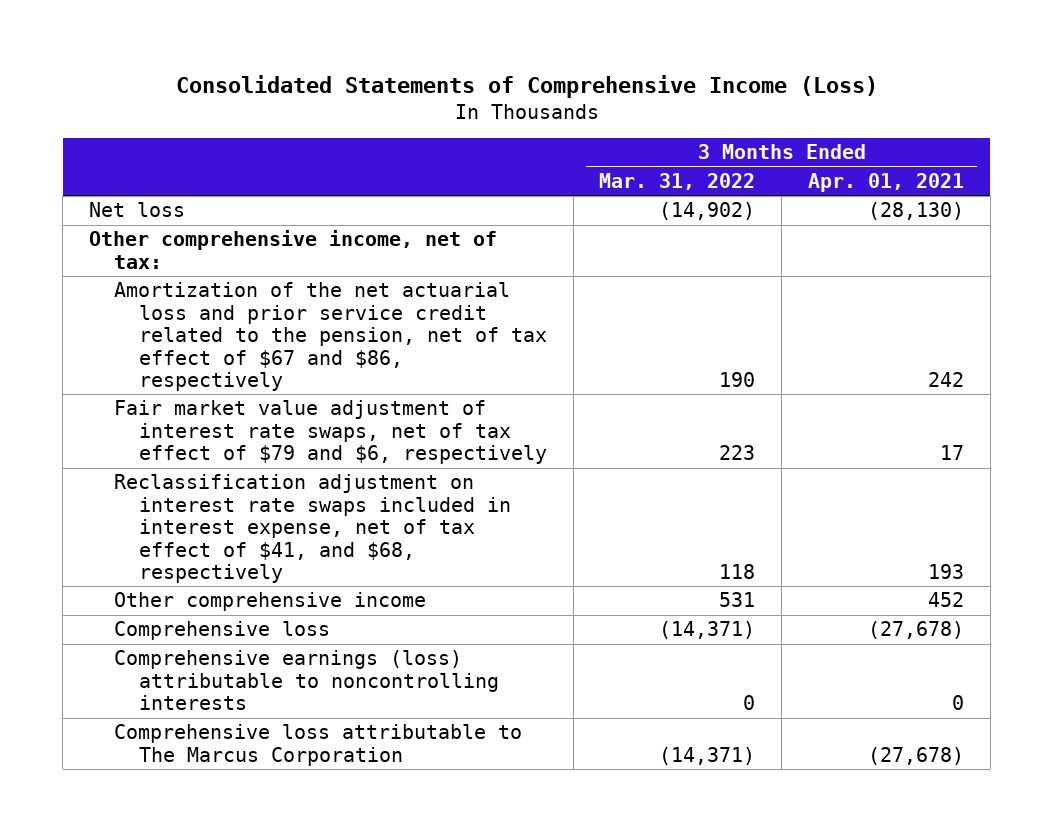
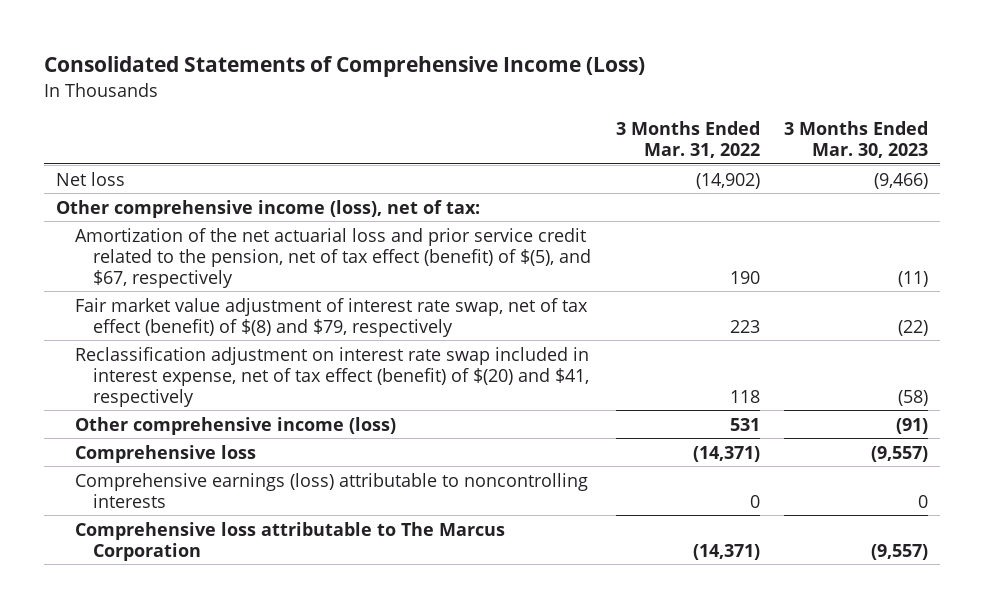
[808,173,965,193] Apr. 01, 2021 -> none
none -> [784,121,929,159] 3 Months Ended Mar. 30, 2023
[89,230,498,269] Other comprehensive income, net of tax: -> [56,199,481,218] Other comprehensive income (loss), net of tax:
[113,282,547,392] Amortization of the net actuarial loss and prior service credit related to the pension, net of tax effect of $67 and $86, respectively -> [74,227,591,288] Amortization of the net actuarial loss and prior service credit related to the pension, net of tax effect (benefit) of $(5), and $67, respectively
[113,400,547,465] Fair market value adjustment of interest rate swaps, net of tax effect of $79 and $6, respectively -> [74,297,588,337] Fair market value adjustment of interest rate swap, net of tax effect (benefit) of $(8) and $79, respectively
[113,474,511,584] Reclassification adjustment on interest rate swaps included in interest expense, net of tax effect of $41, and $68, respectively -> [74,346,589,407] Reclassification adjustment on interest rate swap included in interest expense, net of tax effect (benefit) of $(20) and $41, respectively
[113,592,426,612] Other comprehensive income -> [74,416,396,435] Other comprehensive income (loss)

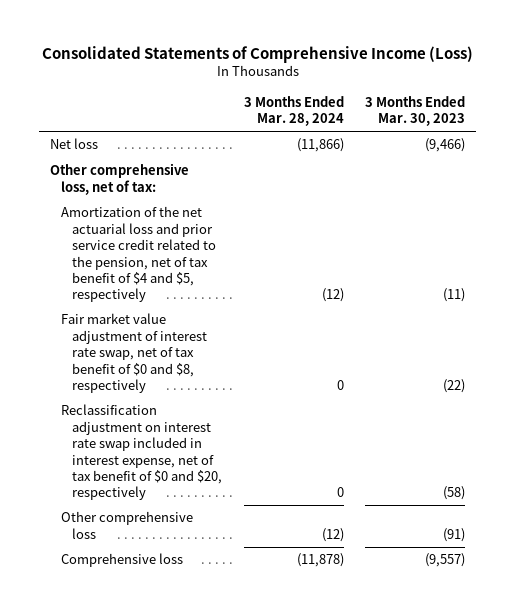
[615,121,760,159] 3 Months Ended Mar. 31, 2022 -> none
none -> [243,95,344,127] 3 Months Ended Mar. 28, 2024
[56,199,481,218] Other comprehensive income (loss), net of tax: -> [49,163,189,195] Other comprehensive loss, net of tax:
[74,227,591,288] Amortization of the net actuarial loss and prior service credit related to the pension, net of tax effect (benefit) of $(5), and $67, respectively -> [61,206,217,303] Amortization of the net actuarial loss and prior service credit related to the pension, net of tax benefit of $4 and $5, respectively
[74,297,588,337] Fair market value adjustment of interest rate swap, net of tax effect (benefit) of $(8) and $79, respectively -> [61,313,208,394] Fair market value adjustment of interest rate swap, net of tax benefit of $0 and $8, respectively
[74,346,589,407] Reclassification adjustment on interest rate swap included in interest expense, net of tax effect (benefit) of $(20) and $41, respectively -> [61,404,223,501] Reclassification adjustment on interest rate swap included in interest expense, net of tax benefit of $0 and $20, respectively
[74,416,396,435] Other comprehensive income (loss) -> [61,511,194,539] Other comprehensive loss
[74,472,588,508] Comprehensive earnings (loss) attributable to noncontrolling interests -> none
[74,521,505,561] Comprehensive loss attributable to The Marcus Corporation -> none

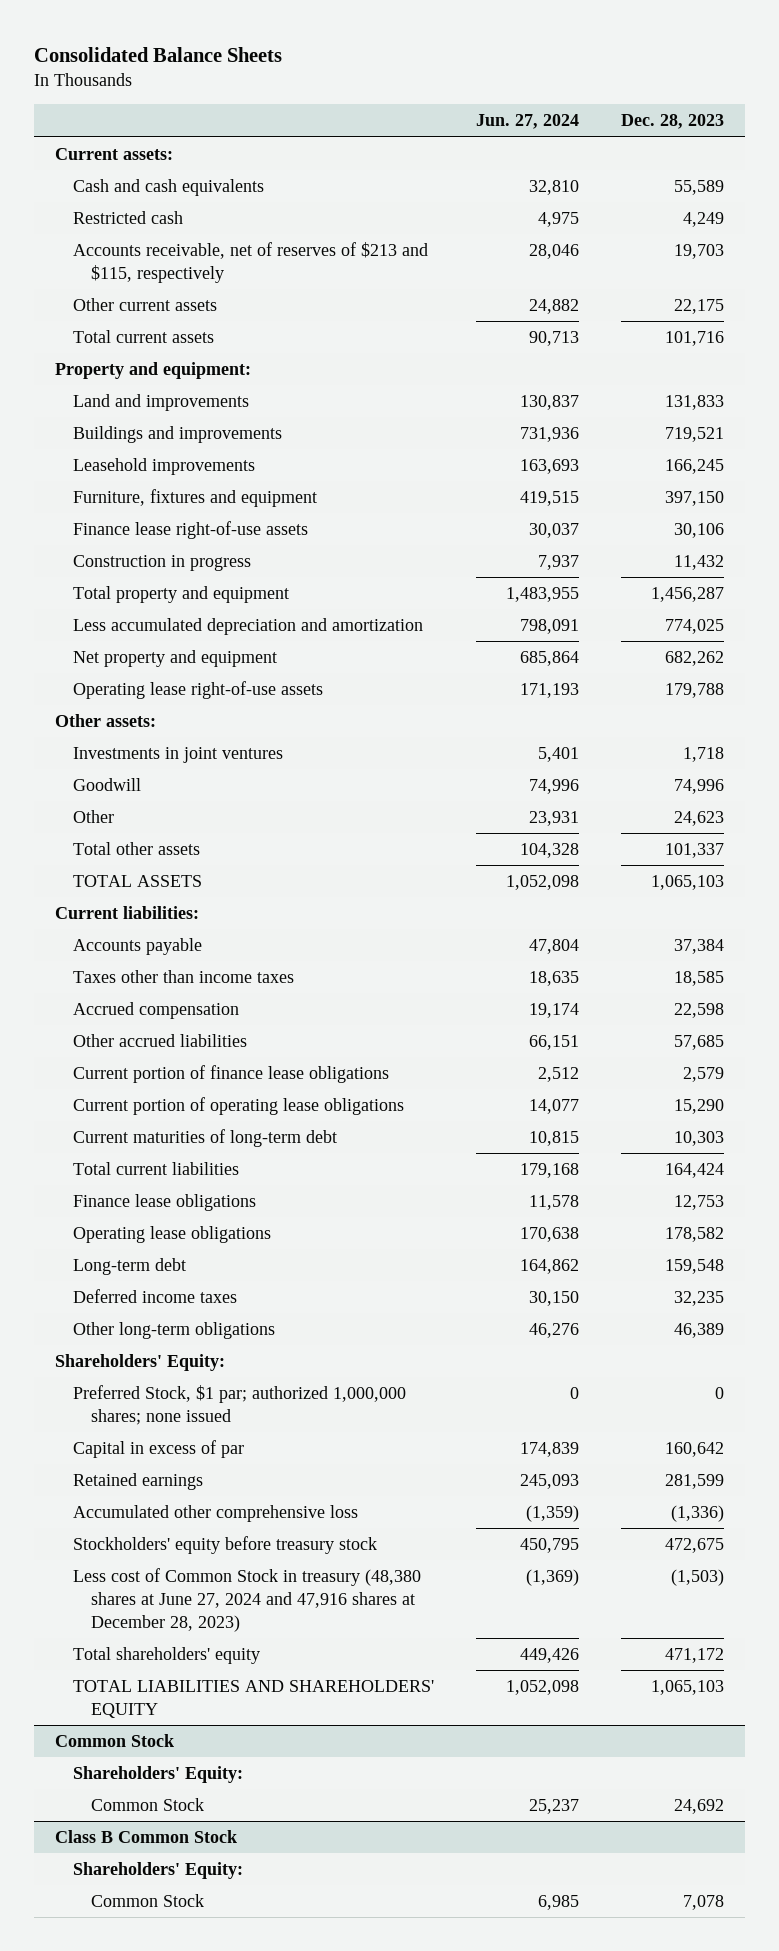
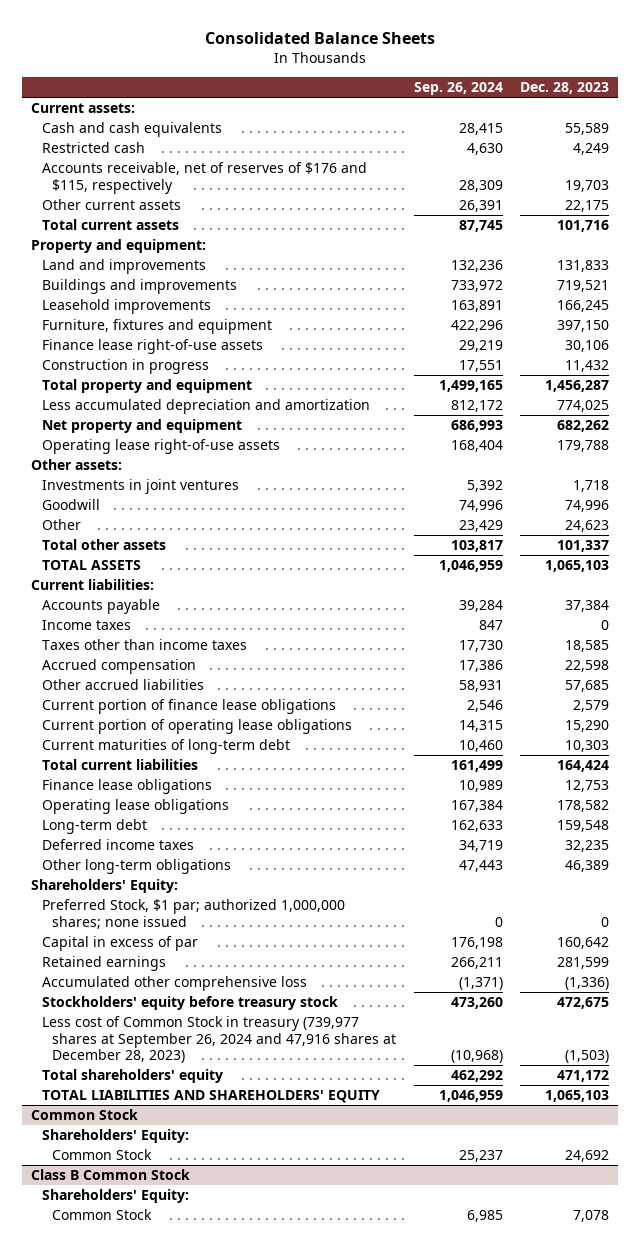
[475,114,579,130] Jun. 27, 2024 -> none
none -> [413,82,503,96] Sep. 26, 2024
[72,242,428,283] Accounts receivable, net of reserves of $213 and $115, respectively -> [41,162,367,194] Accounts receivable, net of reserves of $176 and $115, respectively
none -> [41,620,131,631] Income taxes
[72,1568,421,1632] Less cost of Common Stock in treasury (48,380 shares at June 27, 2024 and 47,916 shares at December 28, 2023) -> [41,1016,397,1064] Less cost of Common Stock in treasury (739,977 shares at September 26, 2024 and 47,916 shares at December 28, 2023)

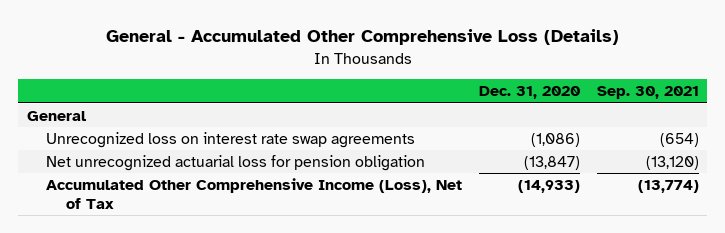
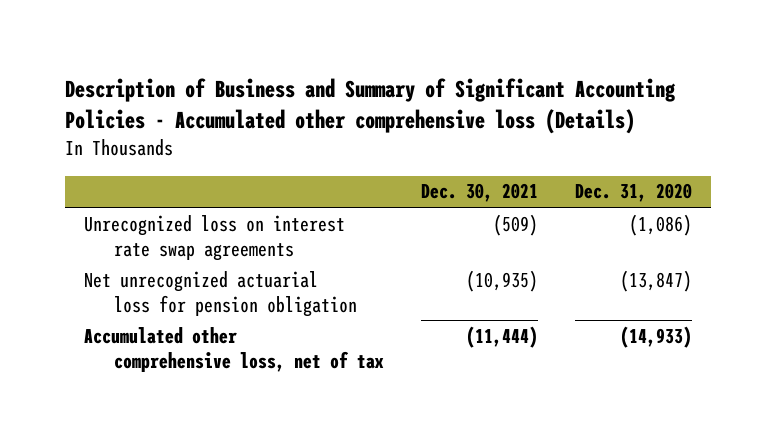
[105,29,619,46] General - Accumulated Other Comprehensive Loss (Details) -> [65,77,677,135] Description of Business and Summary of Significant Accounting Policies - Accumulated other comprehensive loss (Details)
[596,86,699,100] Sep. 30, 2021 -> none
none -> [421,183,539,203] Dec. 30, 2021
[26,111,86,122] General -> none
[46,178,463,209] Accumulated Other Comprehensive Income (Loss), Net of Tax -> [84,326,384,372] Accumulated other comprehensive loss, net of tax

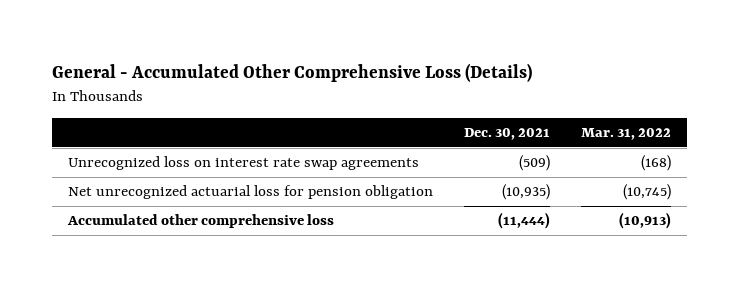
[65,77,677,135] Description of Business and Summary of Significant Accounting Policies - Accumulated other comprehensive loss (Details) -> [52,63,533,83] General - Accumulated Other Comprehensive Loss (Details)
[575,183,693,203] Dec. 31, 2020 -> none
none -> [581,128,672,141] Mar. 31, 2022
[84,326,384,372] Accumulated other comprehensive loss, net of tax -> [66,214,334,229] Accumulated other comprehensive loss

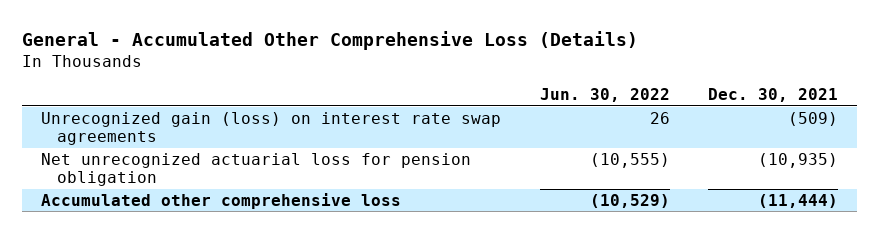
[581,128,672,141] Mar. 31, 2022 -> none
none -> [539,88,670,103] Jun. 30, 2022
[67,156,419,171] Unrecognized loss on interest rate swap agreements -> [41,111,502,146] Unrecognized gain (loss) on interest rate swap agreements

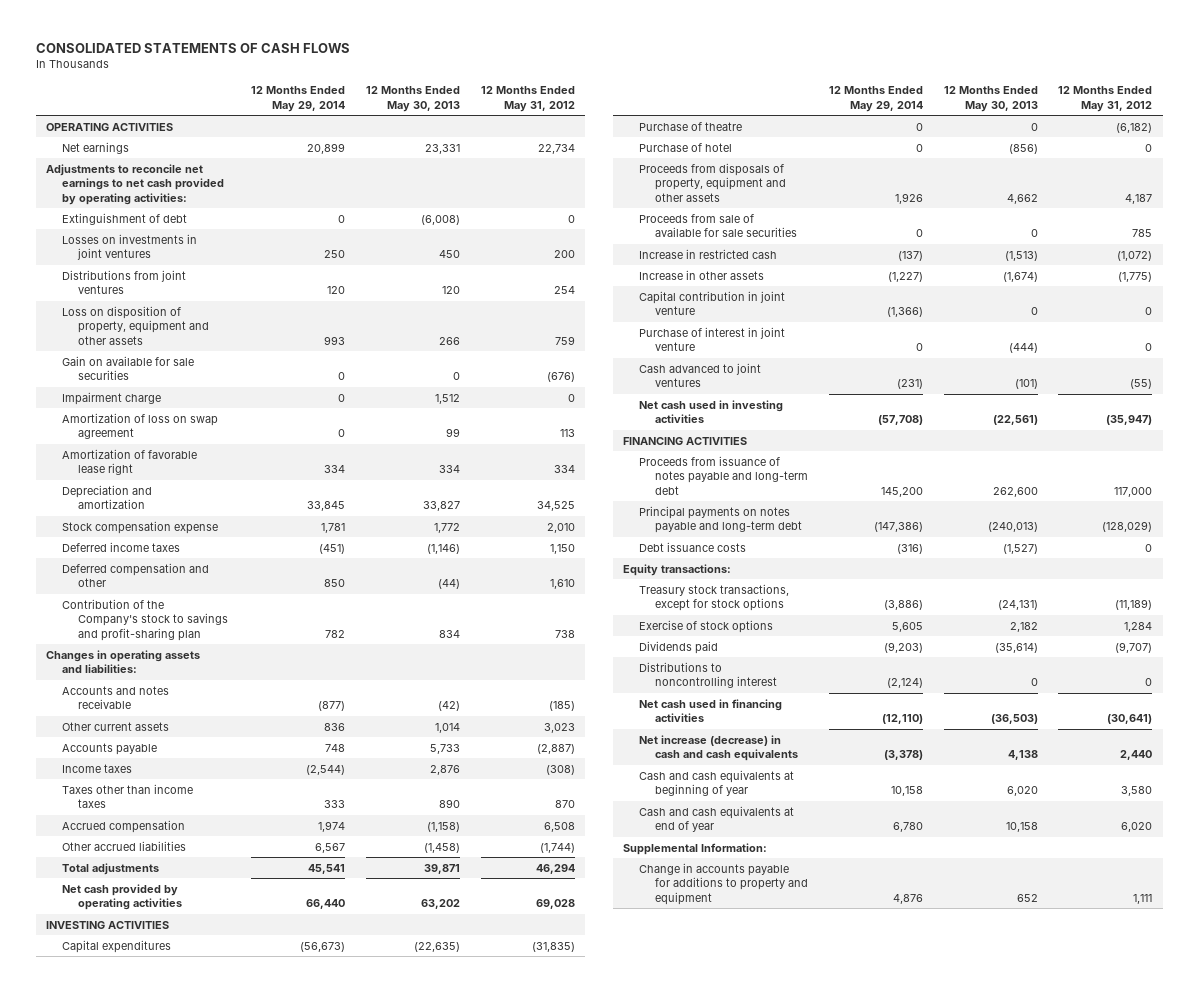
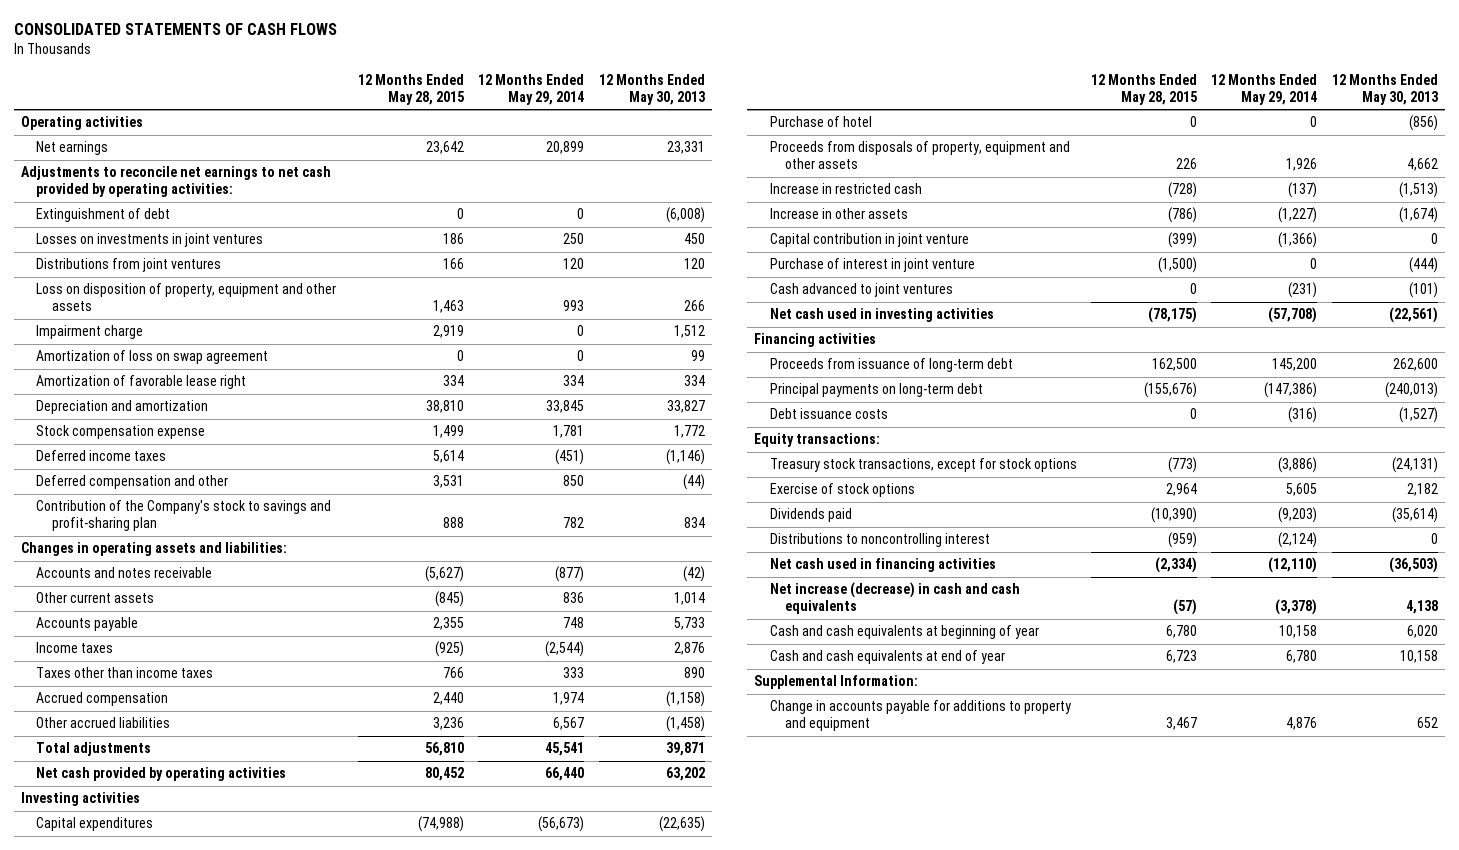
[480,86,575,112] 12 Months Ended May 31, 2012 -> none
none -> [357,74,464,105] 12 Months Ended May 28, 2015
[45,122,173,131] OPERATING ACTIVITIES -> [20,116,143,131] Operating activities
[61,355,194,381] Gain on available for sale securities -> none
[45,920,169,929] INVESTING ACTIVITIES -> [20,792,140,807] Investing activities
[639,121,743,131] Purchase of theatre -> none
[639,213,798,238] Proceeds from sale of available for sale securities -> none
[623,436,748,445] FINANCING ACTIVITIES -> [753,333,876,348] Financing activities
[639,455,809,495] Proceeds from issuance of notes payable and long-term debt -> [769,358,1013,373] Proceeds from issuance of long-term debt
[639,505,803,534] Principal payments on notes payable and long-term debt -> [769,383,983,398] Principal payments on long-term debt

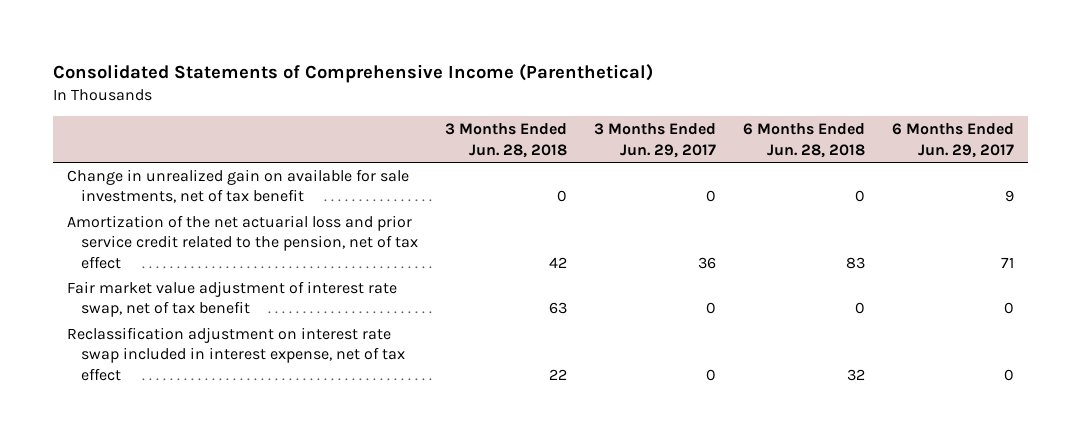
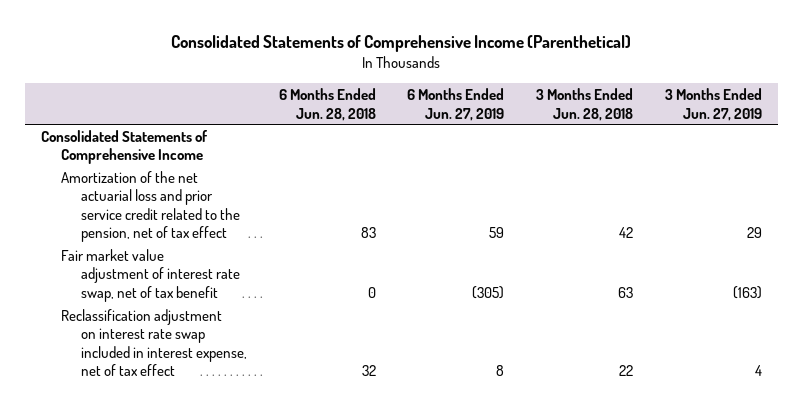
[594,123,717,158] 3 Months Ended Jun. 29, 2017 -> none
[892,123,1015,158] 6 Months Ended Jun. 29, 2017 -> none
none -> [407,87,505,121] 6 Months Ended Jun. 27, 2019
none -> [664,87,762,121] 3 Months Ended Jun. 27, 2019
[66,168,409,204] Change in unrealized gain on available for sale investments, net of tax benefit -> none
none -> [40,129,208,165] Consolidated Statements of Comprehensive Income

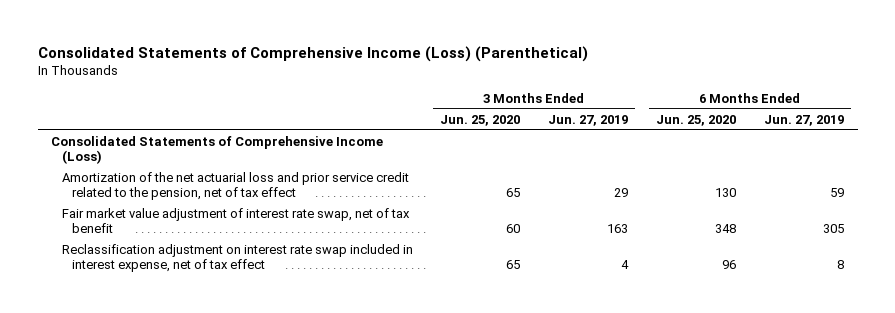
[171,35,632,53] Consolidated Statements of Comprehensive Income (Parenthetical) -> [37,45,588,62] Consolidated Statements of Comprehensive Income (Loss) (Parenthetical)
[278,87,376,121] 6 Months Ended Jun. 28, 2018 -> none
[536,87,634,121] 3 Months Ended Jun. 28, 2018 -> none
none -> [440,114,521,126] Jun. 25, 2020
none -> [655,114,736,126] Jun. 25, 2020
[40,129,208,165] Consolidated Statements of Comprehensive Income -> [51,136,384,165] Consolidated Statements of Comprehensive Income (Loss)
[472,285,505,299] (305) -> [822,224,844,234] 305
[732,285,762,299] (163) -> [607,224,629,234] 163

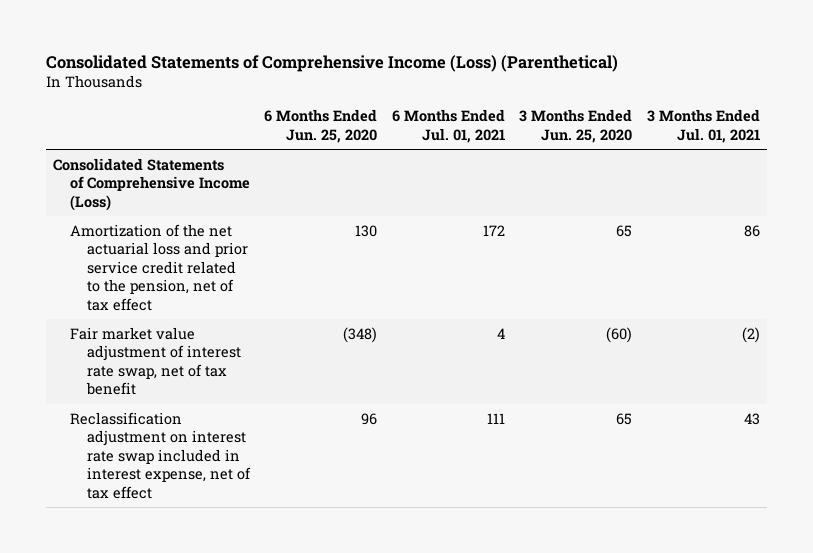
[548,114,629,126] Jun. 27, 2019 -> none
[763,114,844,126] Jun. 27, 2019 -> none
none -> [391,109,505,143] 6 Months Ended Jul. 01, 2021
none -> [646,109,760,143] 3 Months Ended Jul. 01, 2021
[506,224,521,234] 60 -> [606,326,633,343] (60)
[714,224,736,234] 348 -> [343,326,378,343] (348)

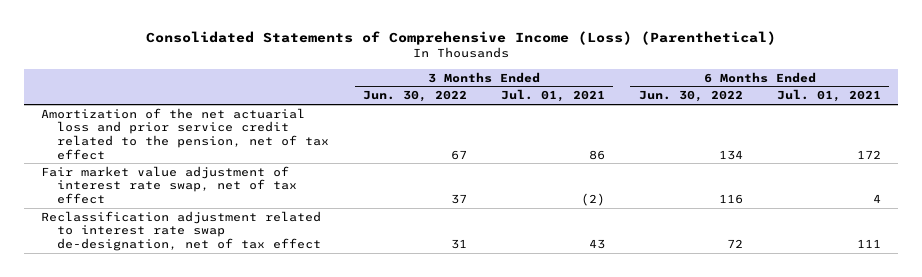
[264,109,378,143] 6 Months Ended Jun. 25, 2020 -> none
[519,109,633,143] 3 Months Ended Jun. 25, 2020 -> none
none -> [363,90,468,103] Jun. 30, 2022
none -> [638,90,743,103] Jun. 30, 2022
[52,157,250,211] Consolidated Statements of Comprehensive Income (Loss) -> none
[69,326,241,396] Fair market value adjustment of interest rate swap, net of tax benefit -> [41,165,298,205] Fair market value adjustment of interest rate swap, net of tax effect
[69,411,251,499] Reclassification adjustment on interest rate swap included in interest expense, net of tax effect -> [41,210,322,252] Reclassification adjustment related to interest rate swap de-designation, net of tax effect

